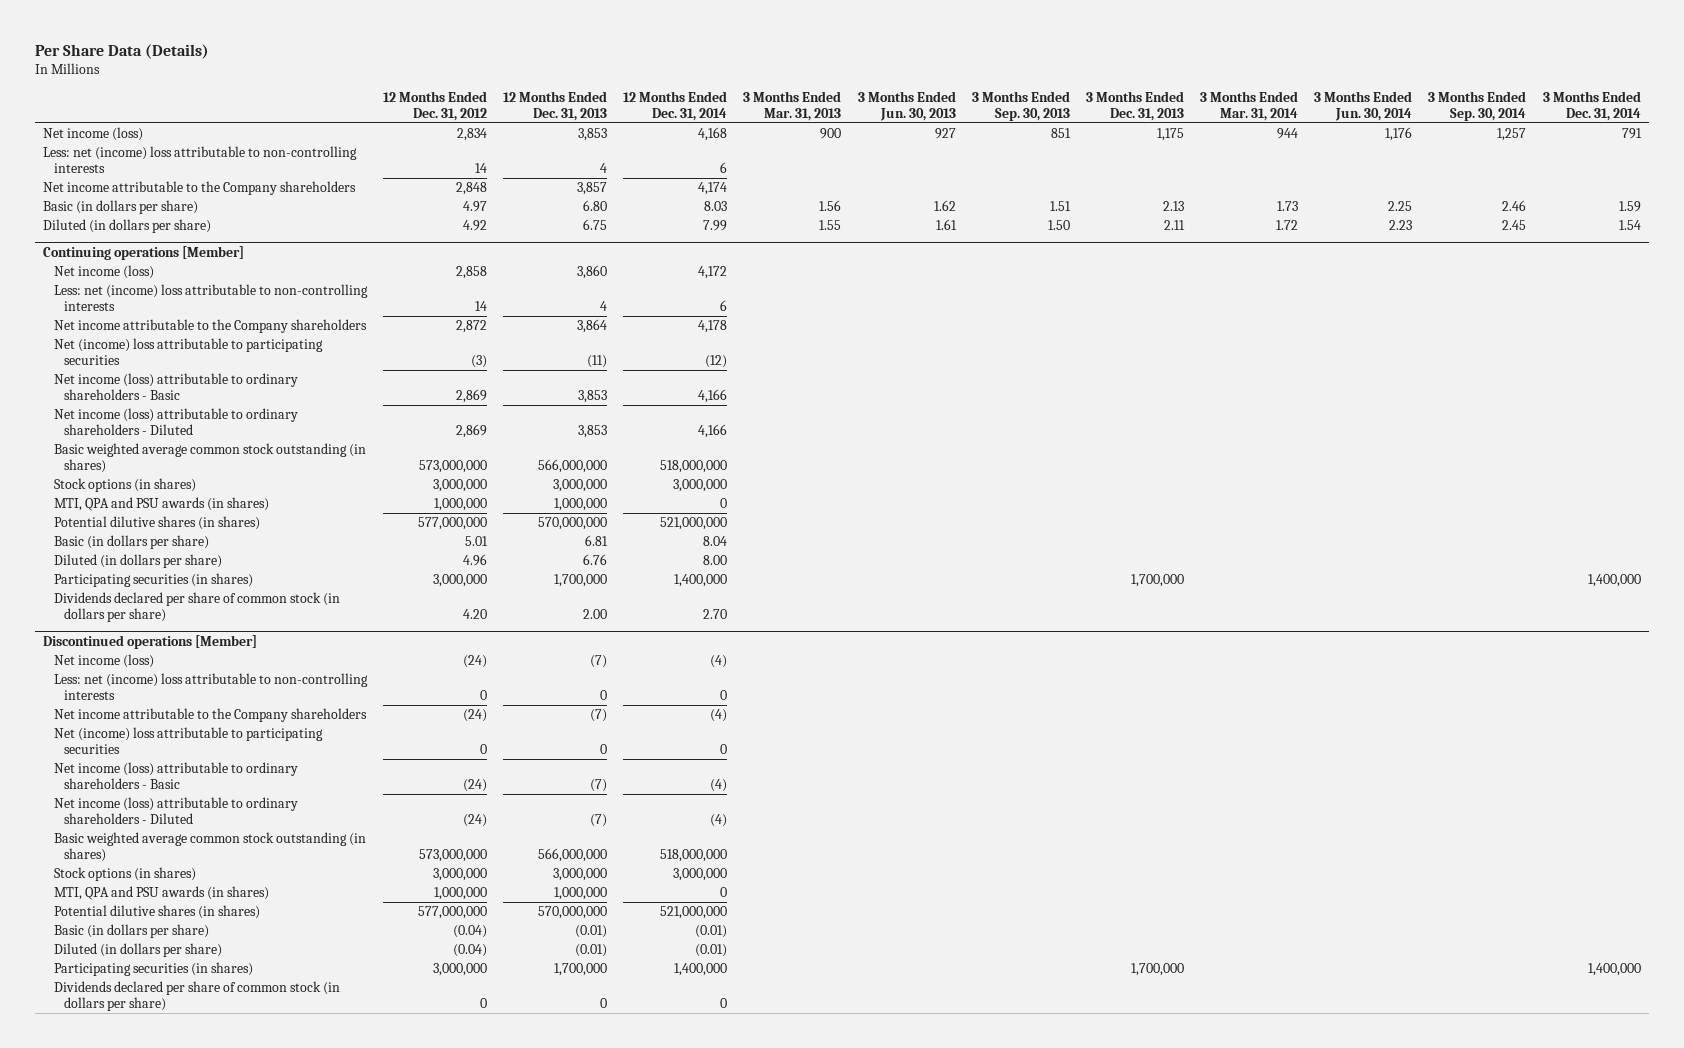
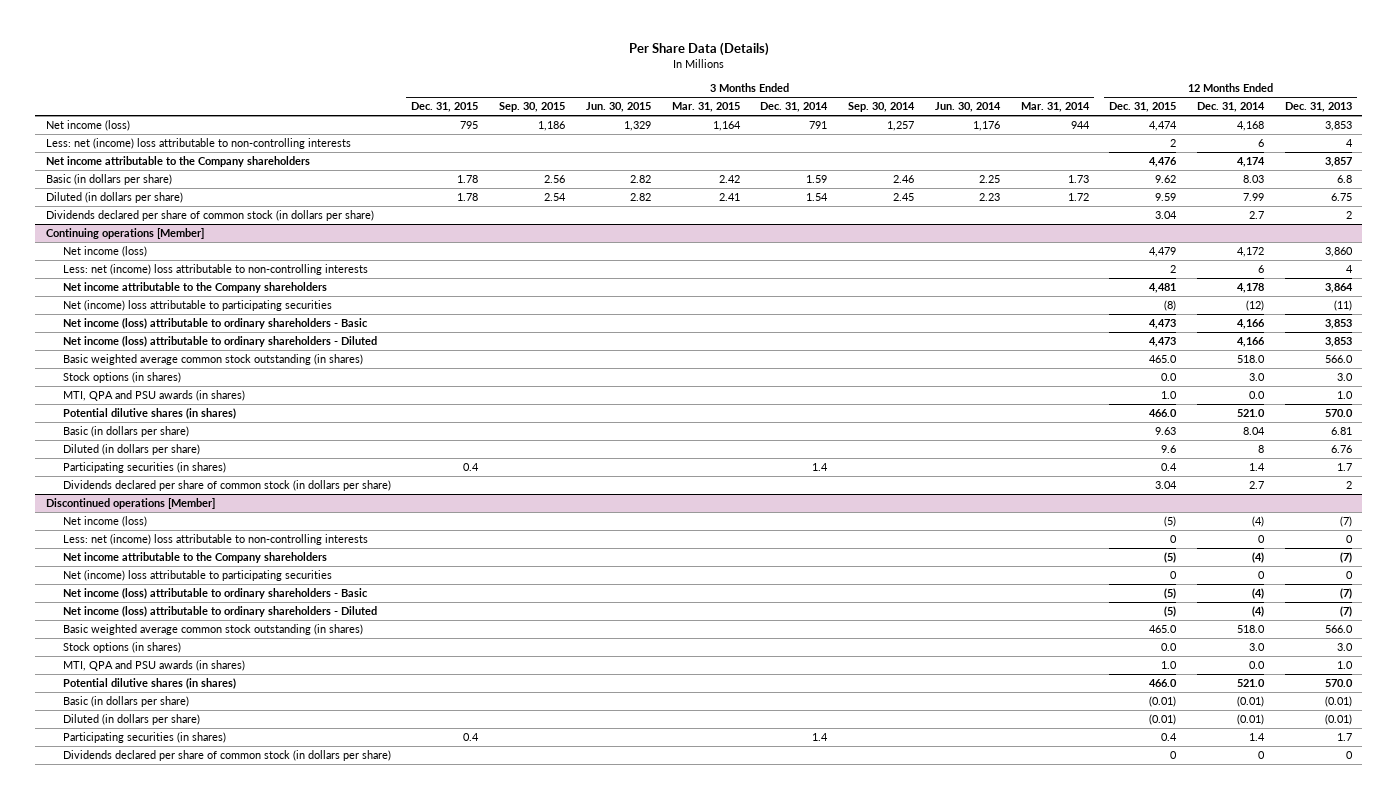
[382,90,487,121] 12 Months Ended Dec. 31, 2012 -> none
[743,90,842,121] 3 Months Ended Mar. 31, 2013 -> none
[857,90,956,121] 3 Months Ended Jun. 30, 2013 -> none
[971,90,1070,121] 3 Months Ended Sep. 30, 2013 -> none
[1085,90,1184,121] 3 Months Ended Dec. 31, 2013 -> none
none -> [411,102,479,113] Dec. 31, 2015
none -> [499,102,566,113] Sep. 30, 2015
none -> [585,102,651,113] Jun. 30, 2015
none -> [671,102,740,113] Mar. 31, 2015
none -> [1109,102,1177,113] Dec. 31, 2015
[582,200,607,212] 6.80 -> [1336,175,1352,184] 6.8
none -> [45,210,374,222] Dividends declared per share of common stock (in dollars per share)
[537,459,607,474] 566,000,000 -> [1324,355,1353,364] 566.0
[660,460,728,474] 518,000,000 -> [1237,355,1266,364] 518.0
[552,479,607,493] 3,000,000 -> [1336,373,1353,382] 3.0
[673,479,728,493] 3,000,000 -> [1249,373,1266,382] 3.0
[553,498,607,512] 1,000,000 -> [1336,391,1353,400] 1.0
[720,498,728,509] 0 -> [1249,391,1266,400] 0.0
[537,517,607,531] 570,000,000 -> [1324,409,1353,418] 570.0
[660,517,728,531] 521,000,000 -> [1237,409,1266,418] 521.0
[703,555,728,566] 8.00 -> [1258,445,1265,454] 8
[553,574,607,588] 1,700,000 -> [1336,463,1352,472] 1.7
[674,574,728,588] 1,400,000 -> [1249,463,1266,472] 1.4
[1587,574,1641,588] 1,400,000 -> [812,463,829,472] 1.4
[582,609,607,620] 2.00 -> [1345,481,1352,490] 2
[703,609,728,620] 2.70 -> [1249,481,1265,490] 2.7
[537,848,607,863] 566,000,000 -> [1324,625,1353,634] 566.0
[660,849,728,863] 518,000,000 -> [1237,625,1266,634] 518.0
[552,868,607,882] 3,000,000 -> [1336,643,1353,652] 3.0
[673,868,728,882] 3,000,000 -> [1249,643,1266,652] 3.0
[553,887,607,901] 1,000,000 -> [1336,661,1353,670] 1.0
[720,887,728,898] 0 -> [1249,661,1266,670] 0.0
[537,906,607,920] 570,000,000 -> [1324,679,1353,688] 570.0
[660,906,728,920] 521,000,000 -> [1237,679,1266,688] 521.0
[553,963,607,977] 1,700,000 -> [1336,733,1352,742] 1.7
[674,963,728,977] 1,400,000 -> [1249,733,1266,742] 1.4
[1587,963,1641,977] 1,400,000 -> [812,733,829,742] 1.4

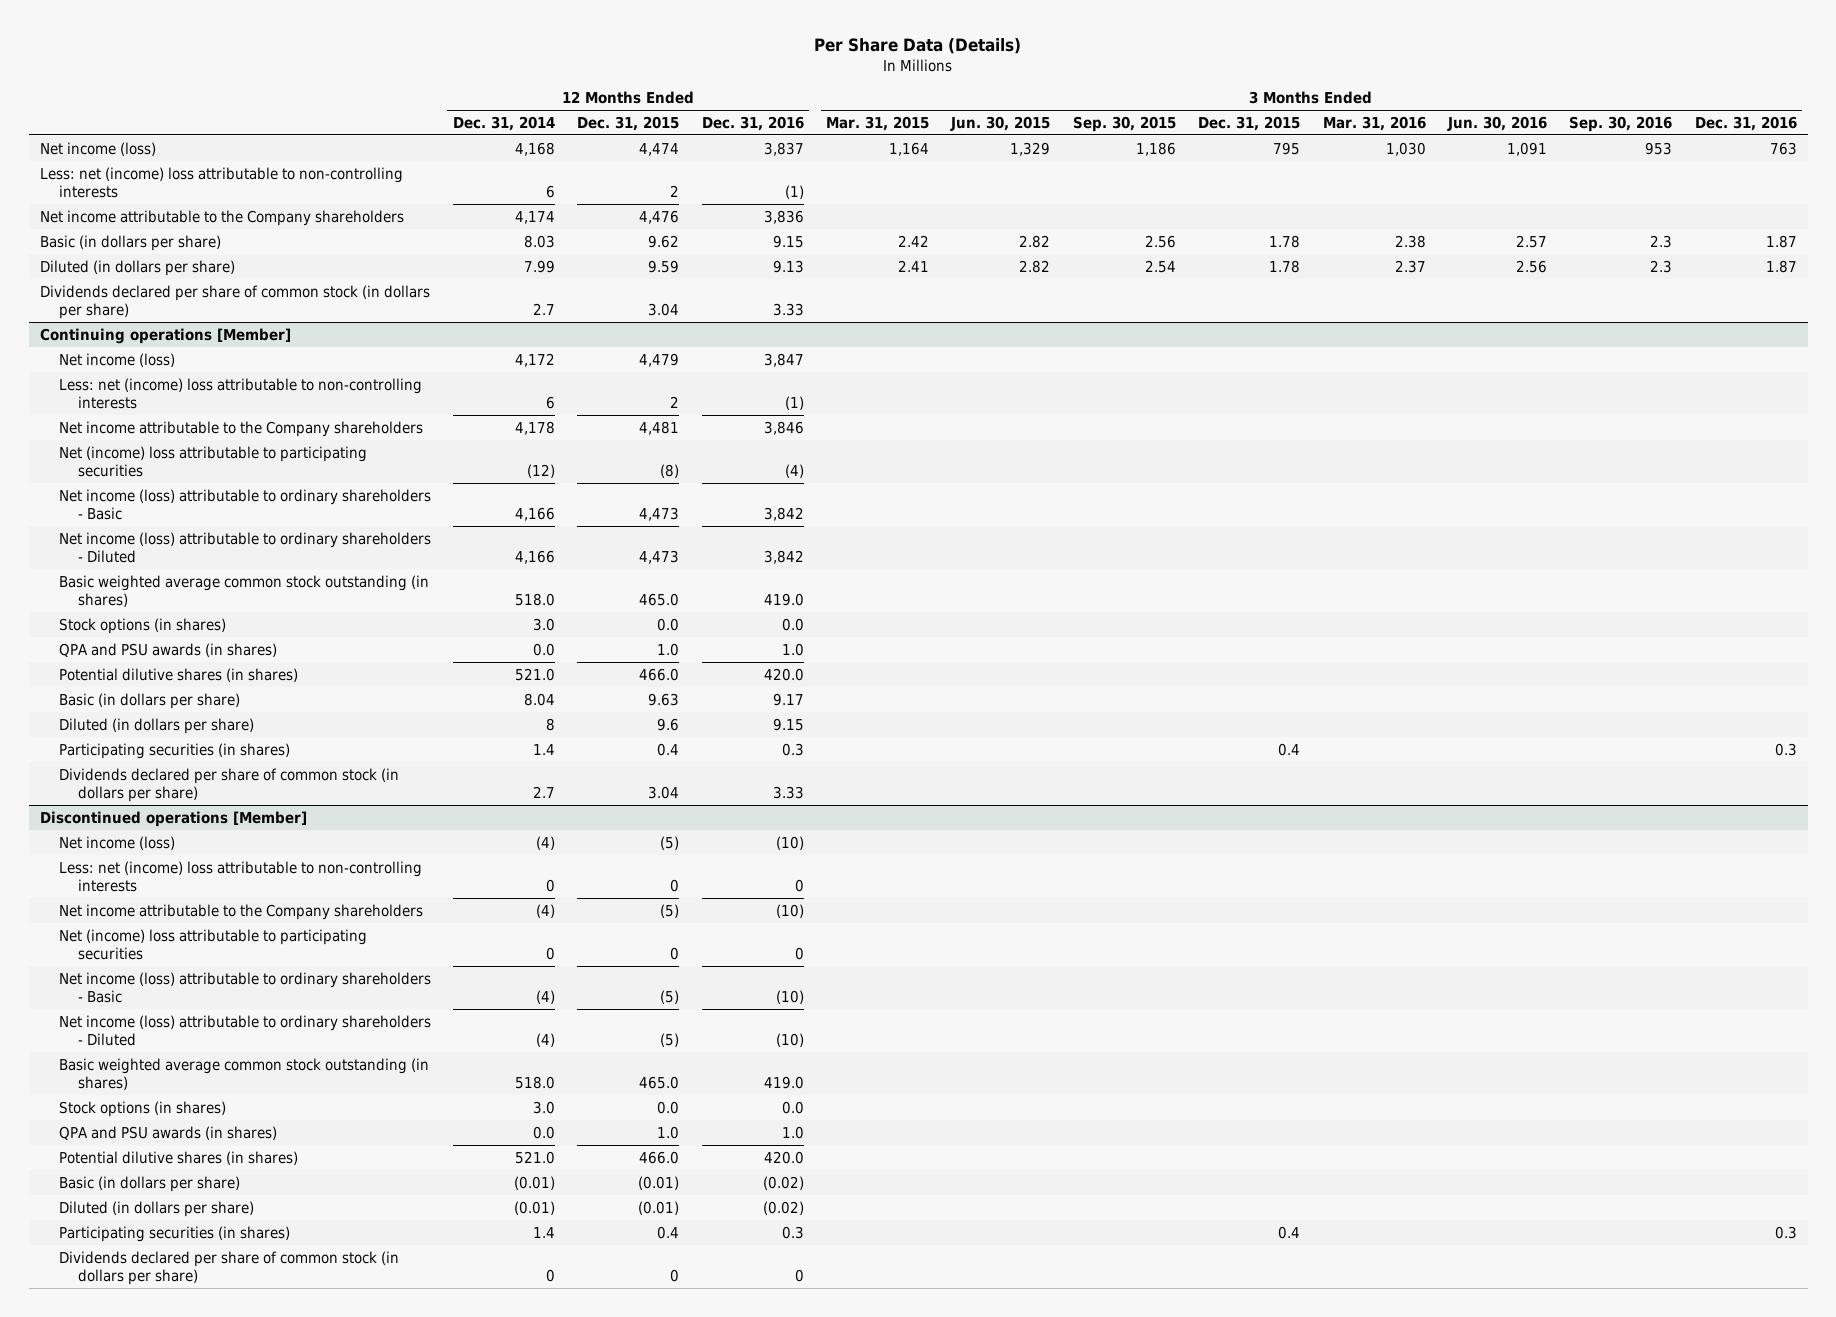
[760,102,829,113] Dec. 31, 2014 -> none
[848,102,916,113] Sep. 30, 2014 -> none
[934,102,1001,113] Jun. 30, 2014 -> none
[1020,102,1090,113] Mar. 31, 2014 -> none
[1284,102,1352,113] Dec. 31, 2013 -> none
none -> [701,115,804,131] Dec. 31, 2016
none -> [1322,115,1426,131] Mar. 31, 2016
none -> [1446,115,1547,131] Jun. 30, 2016
none -> [1569,115,1673,132] Sep. 30, 2016
none -> [1694,115,1797,131] Dec. 31, 2016
[62,390,245,402] MTI, QPA and PSU awards (in shares) -> [58,642,277,657] QPA and PSU awards (in shares)
[62,660,245,672] MTI, QPA and PSU awards (in shares) -> [58,1125,277,1140] QPA and PSU awards (in shares)

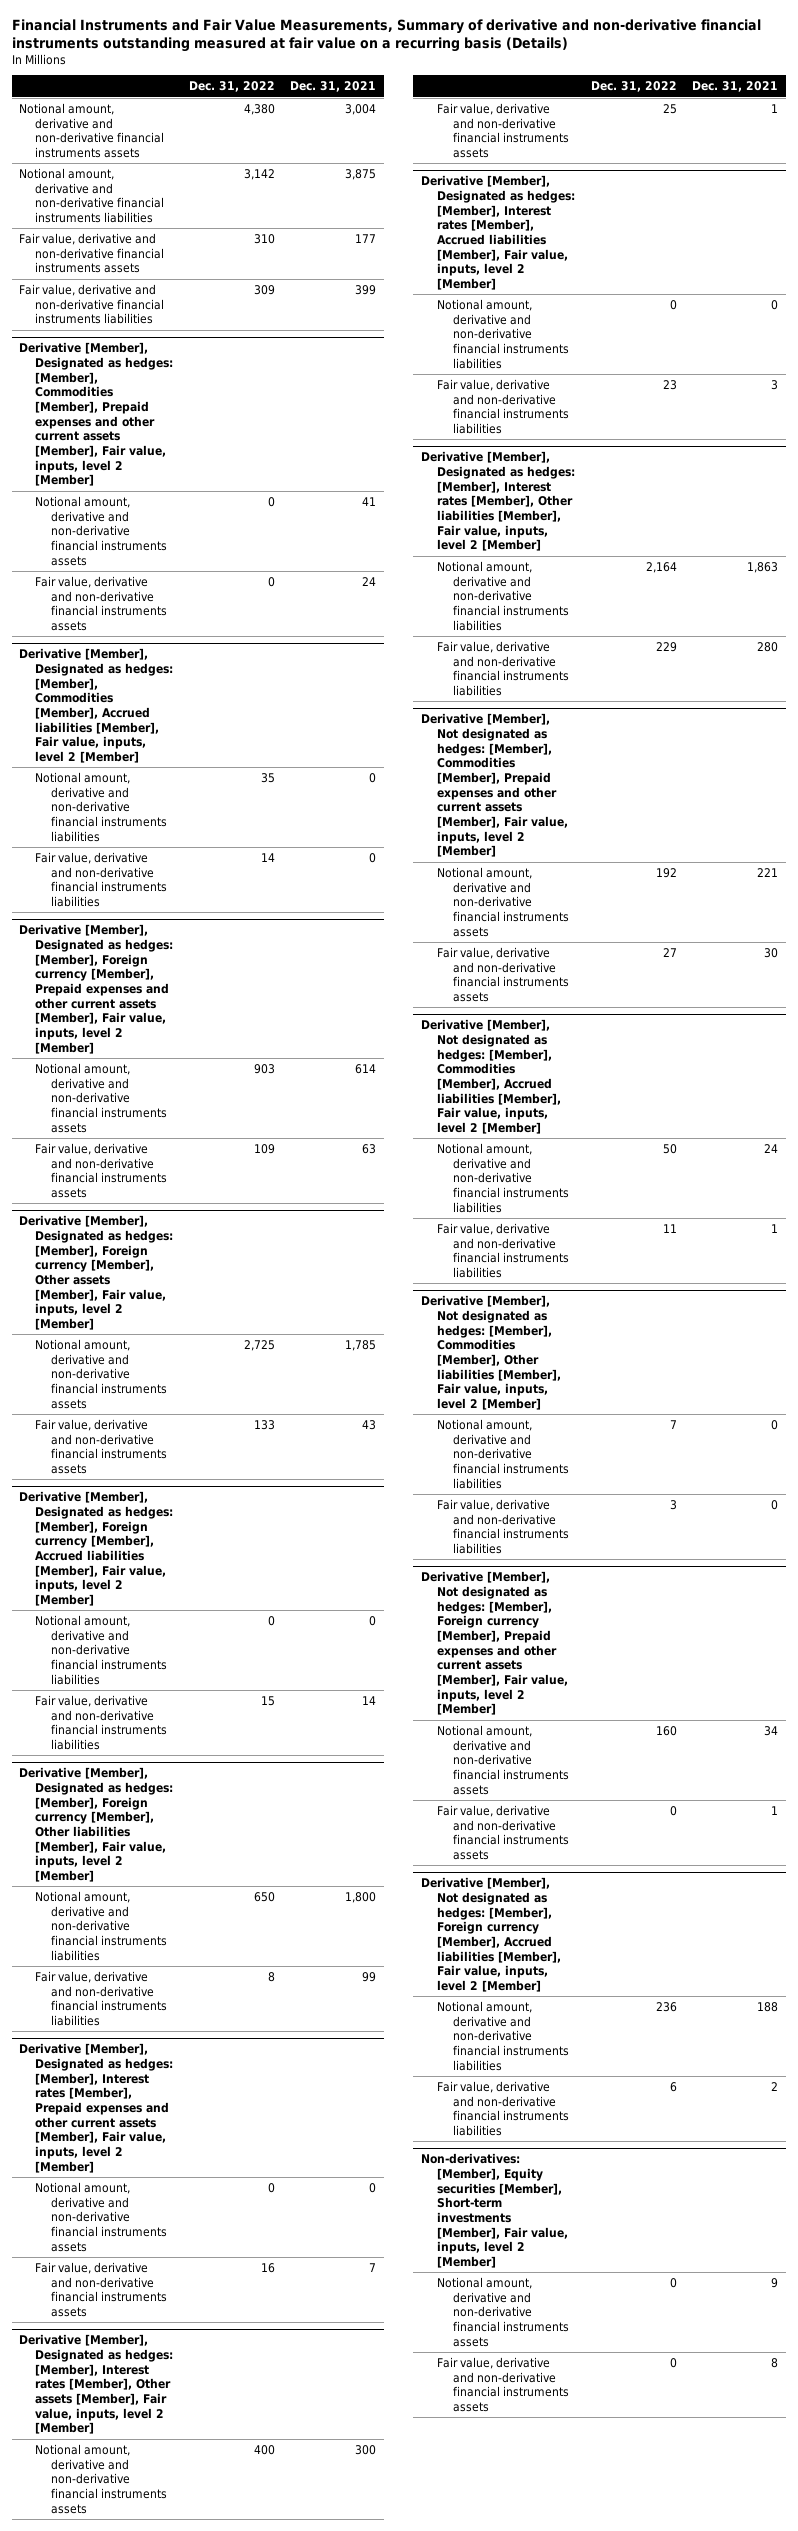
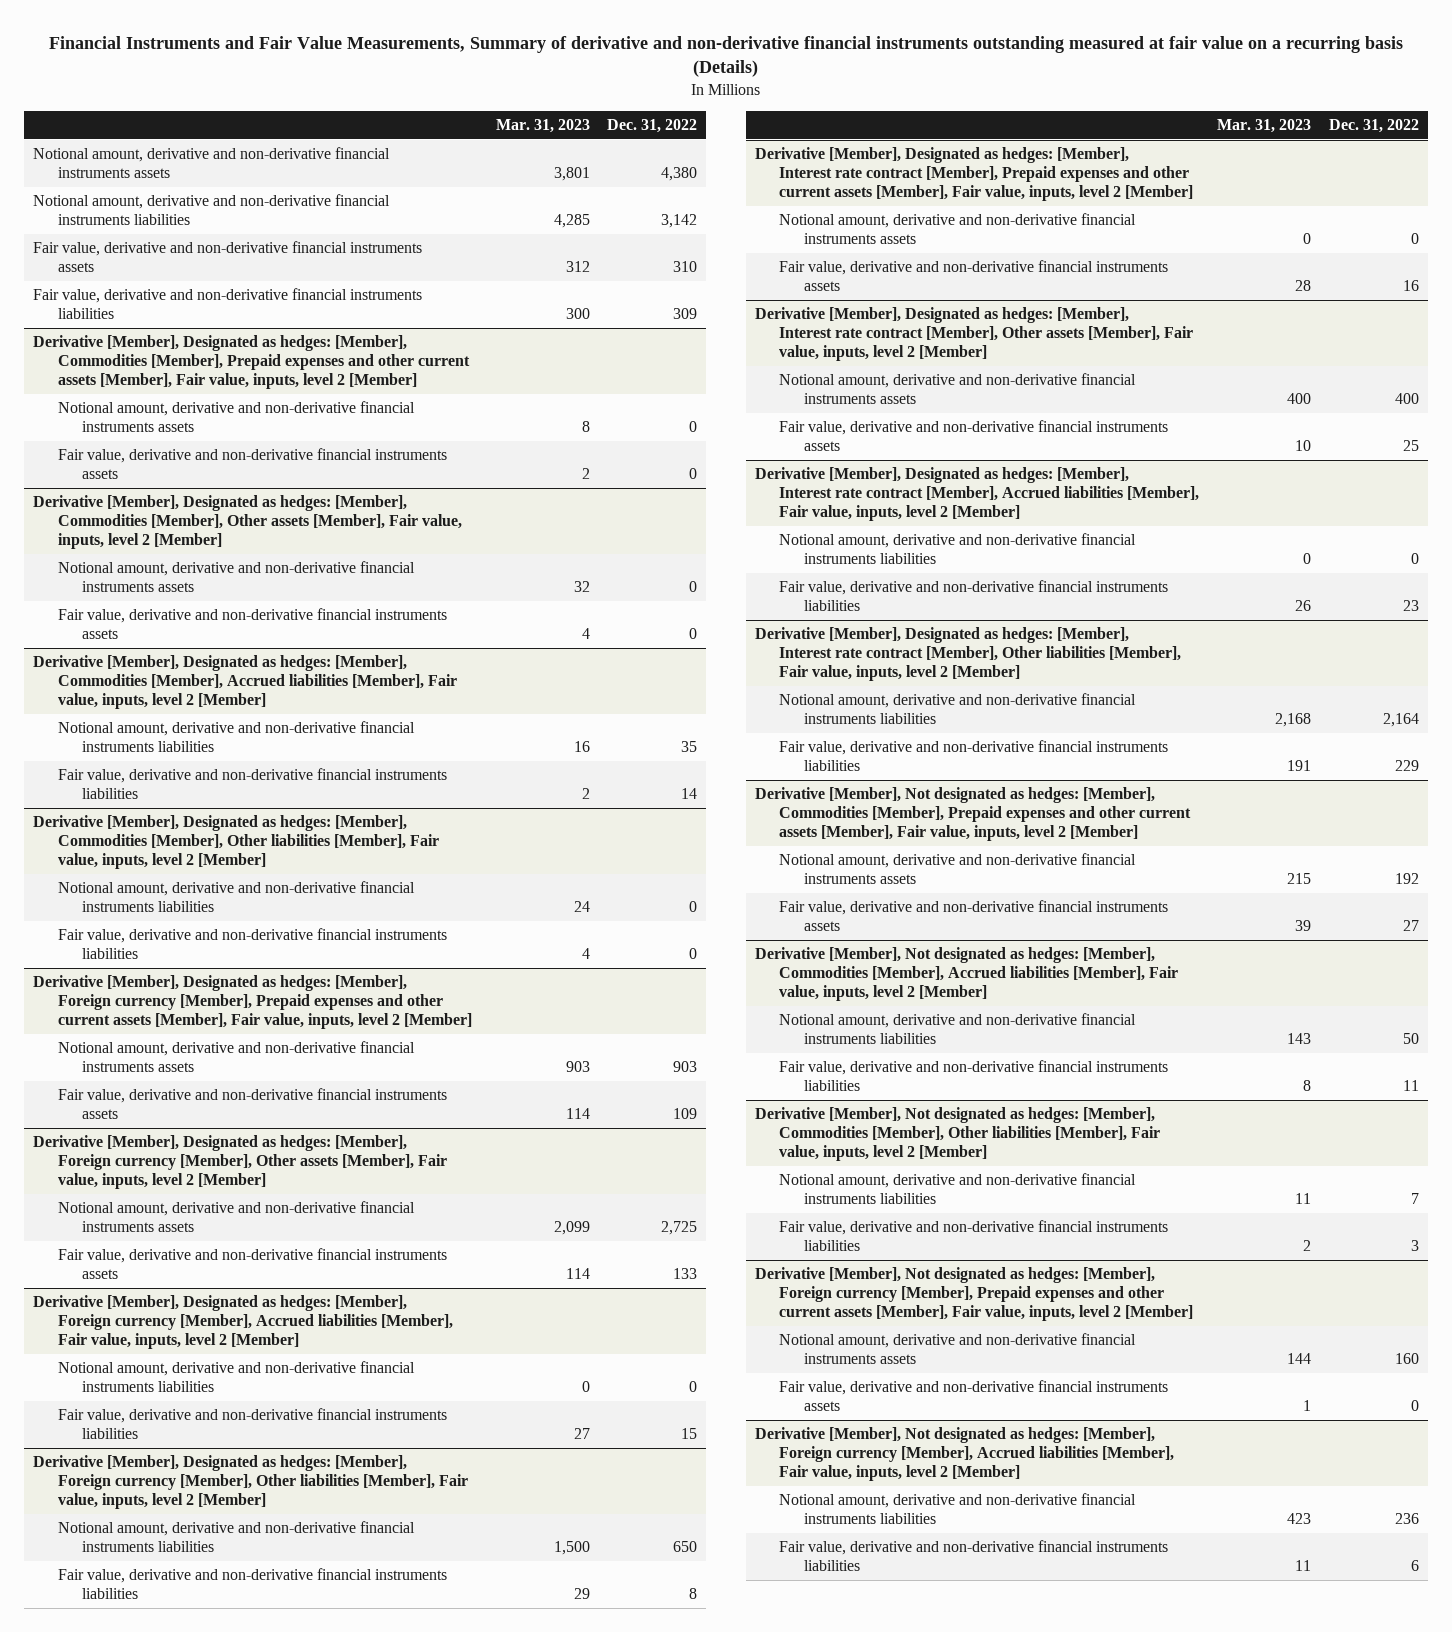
[290,81,377,93] Dec. 31, 2021 -> none
none -> [495,118,590,133] Mar. 31, 2023
none -> [33,495,462,549] Derivative [Member], Designated as hedges: [Member], Commodities [Member], Other assets [Member], Fair value, inputs, level 2 [Member]
none -> [57,561,415,592] Notional amount, derivative and non-derivative financial instruments assets
none -> [57,608,447,639] Fair value, derivative and non-derivative financial instruments assets
none -> [33,815,439,869] Derivative [Member], Designated as hedges: [Member], Commodities [Member], Other liabilities [Member], Fair value, inputs, level 2 [Member]
none -> [57,881,415,912] Notional amount, derivative and non-derivative financial instruments liabilities
none -> [57,928,447,959] Fair value, derivative and non-derivative financial instruments liabilities
[19,2043,174,2173] Derivative [Member], Designated as hedges: [Member], Interest rates [Member], Prepaid expenses and other current assets [Member], Fair value, inputs, level 2 [Member] -> [754,147,1194,201] Derivative [Member], Designated as hedges: [Member], Interest rate contract [Member], Prepaid expenses and other current assets [Member], Fair value, inputs, level 2 [Member]
[19,2334,174,2435] Derivative [Member], Designated as hedges: [Member], Interest rates [Member], Other assets [Member], Fair value, inputs, level 2 [Member] -> [754,307,1194,361] Derivative [Member], Designated as hedges: [Member], Interest rate contract [Member], Other assets [Member], Fair value, inputs, level 2 [Member]
[421,175,576,291] Derivative [Member], Designated as hedges: [Member], Interest rates [Member], Accrued liabilities [Member], Fair value, inputs, level 2 [Member] -> [754,467,1200,521] Derivative [Member], Designated as hedges: [Member], Interest rate contract [Member], Accrued liabilities [Member], Fair value, inputs, level 2 [Member]
[421,451,576,552] Derivative [Member], Designated as hedges: [Member], Interest rates [Member], Other liabilities [Member], Fair value, inputs, level 2 [Member] -> [754,627,1182,681] Derivative [Member], Designated as hedges: [Member], Interest rate contract [Member], Other liabilities [Member], Fair value, inputs, level 2 [Member]
[421,2153,569,2269] Non-derivatives: [Member], Equity securities [Member], Short-term investments [Member], Fair value, inputs, level 2 [Member] -> none
[437,2276,570,2347] Notional amount, derivative and non-derivative financial instruments assets -> none
[437,2356,570,2412] Fair value, derivative and non-derivative financial instruments assets -> none

